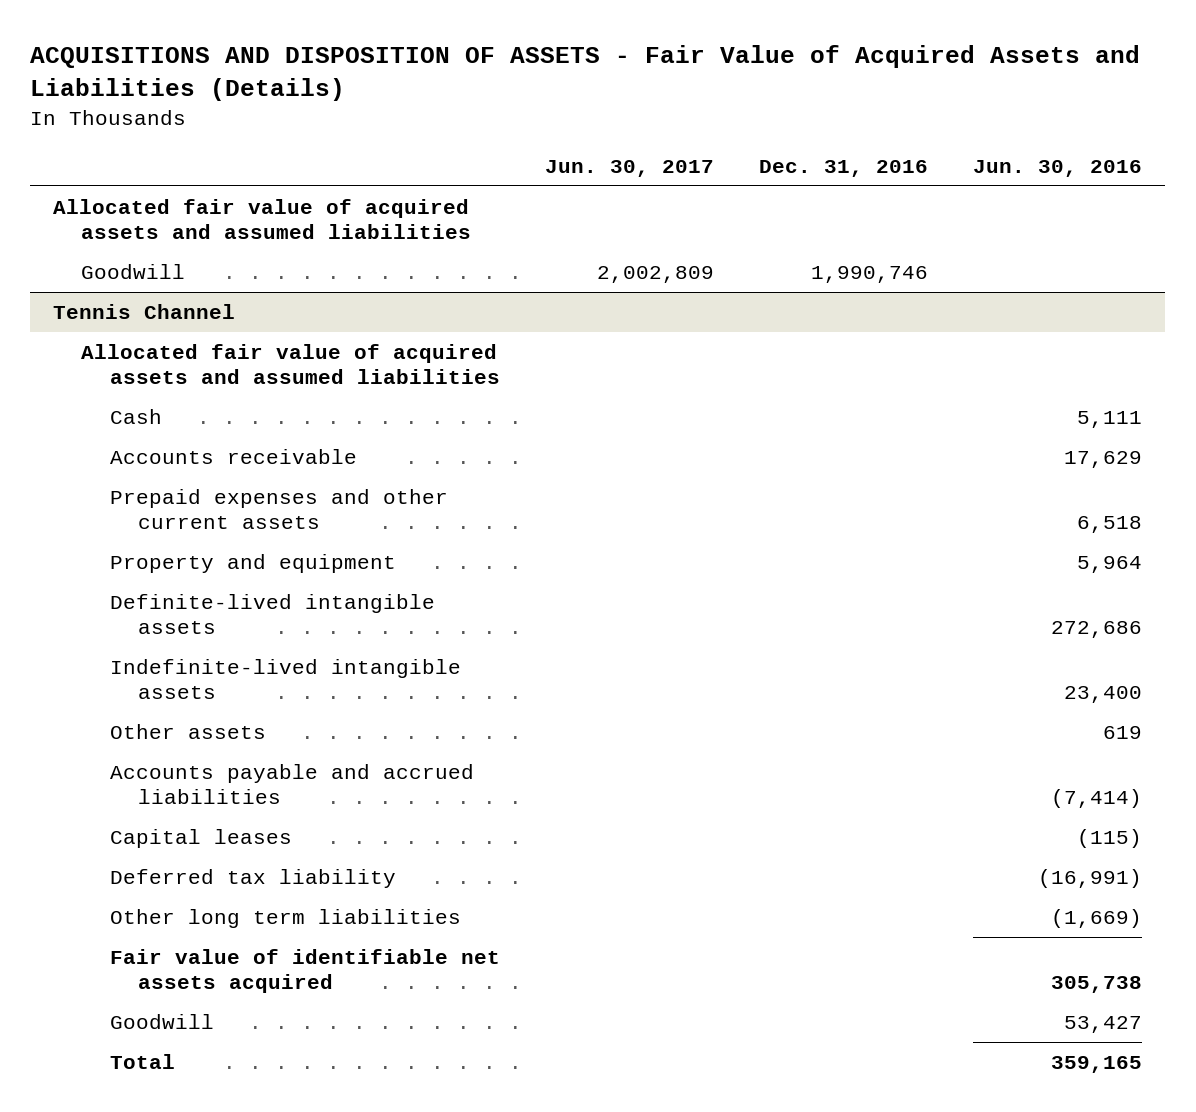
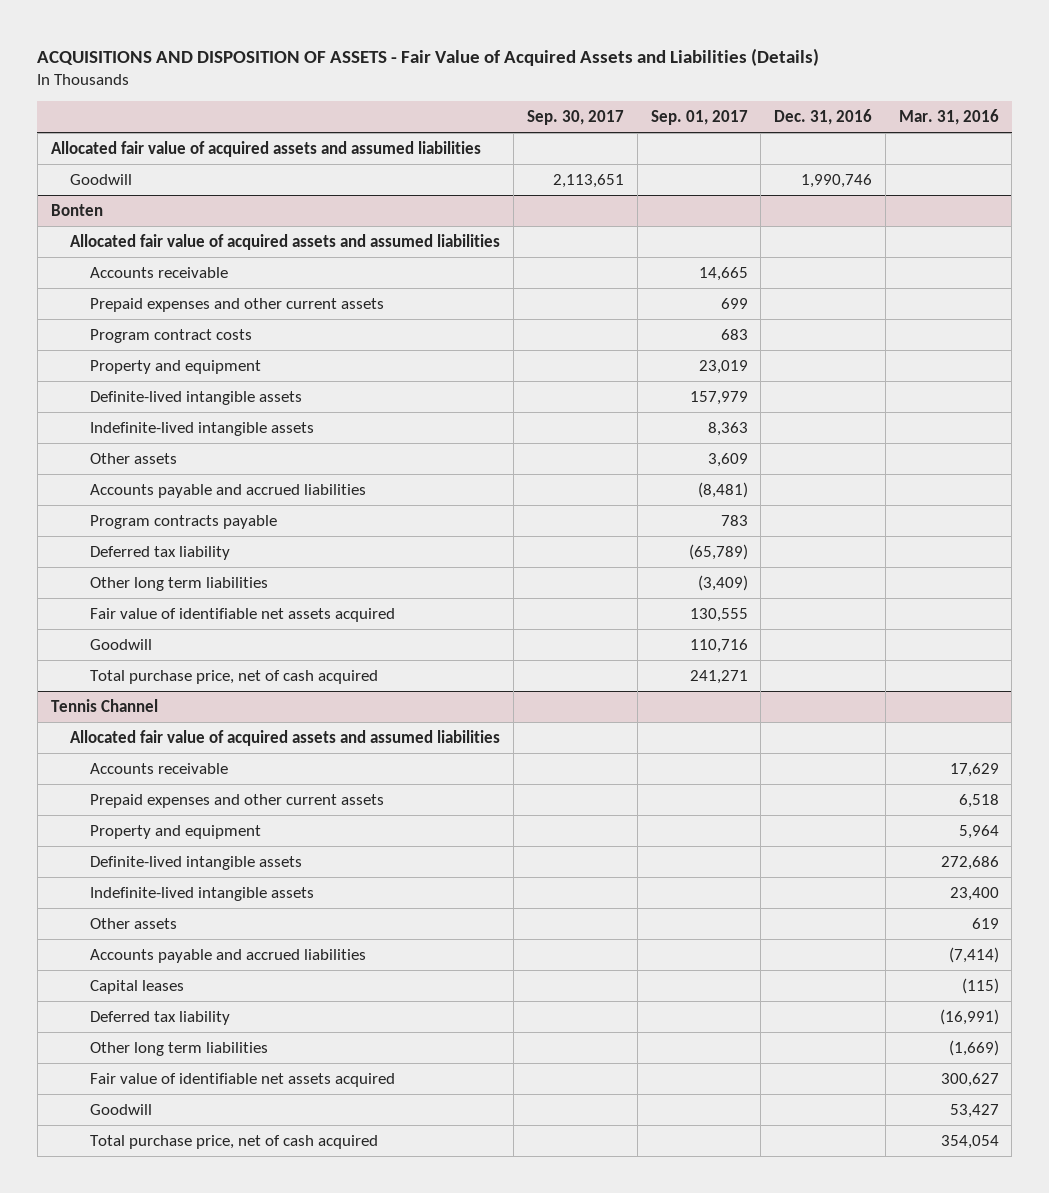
[545,159,715,177] Jun. 30, 2017 -> none
[973,159,1143,177] Jun. 30, 2016 -> none
none -> [526,110,624,126] Sep. 30, 2017
none -> [650,110,748,126] Sep. 01, 2017
none -> [898,109,999,126] Mar. 31, 2016
none -> [50,203,103,216] Bonten
none -> [70,233,501,250] Allocated fair value of acquired assets and assumed liabilities
none -> [90,266,229,278] Accounts receivable
none -> [90,297,385,312] Prepaid expenses and other current assets
none -> [90,328,253,343] Program contract costs
none -> [90,359,262,374] Property and equipment
none -> [90,390,303,405] Definite-lived intangible assets
none -> [90,421,315,436] Indefinite-lived intangible assets
none -> [90,452,178,464] Other assets
none -> [90,483,367,498] Accounts payable and accrued liabilities
none -> [90,514,278,529] Program contracts payable
none -> [90,545,231,560] Deferred tax liability
none -> [90,576,269,591] Other long term liabilities
none -> [90,607,396,622] Fair value of identifiable net assets acquired
none -> [90,638,153,650] Goodwill
none -> [90,669,379,684] Total purchase price, net of cash acquired
[109,408,162,424] Cash -> none
[109,1053,175,1069] Total -> [90,1134,379,1149] Total purchase price, net of cash acquired

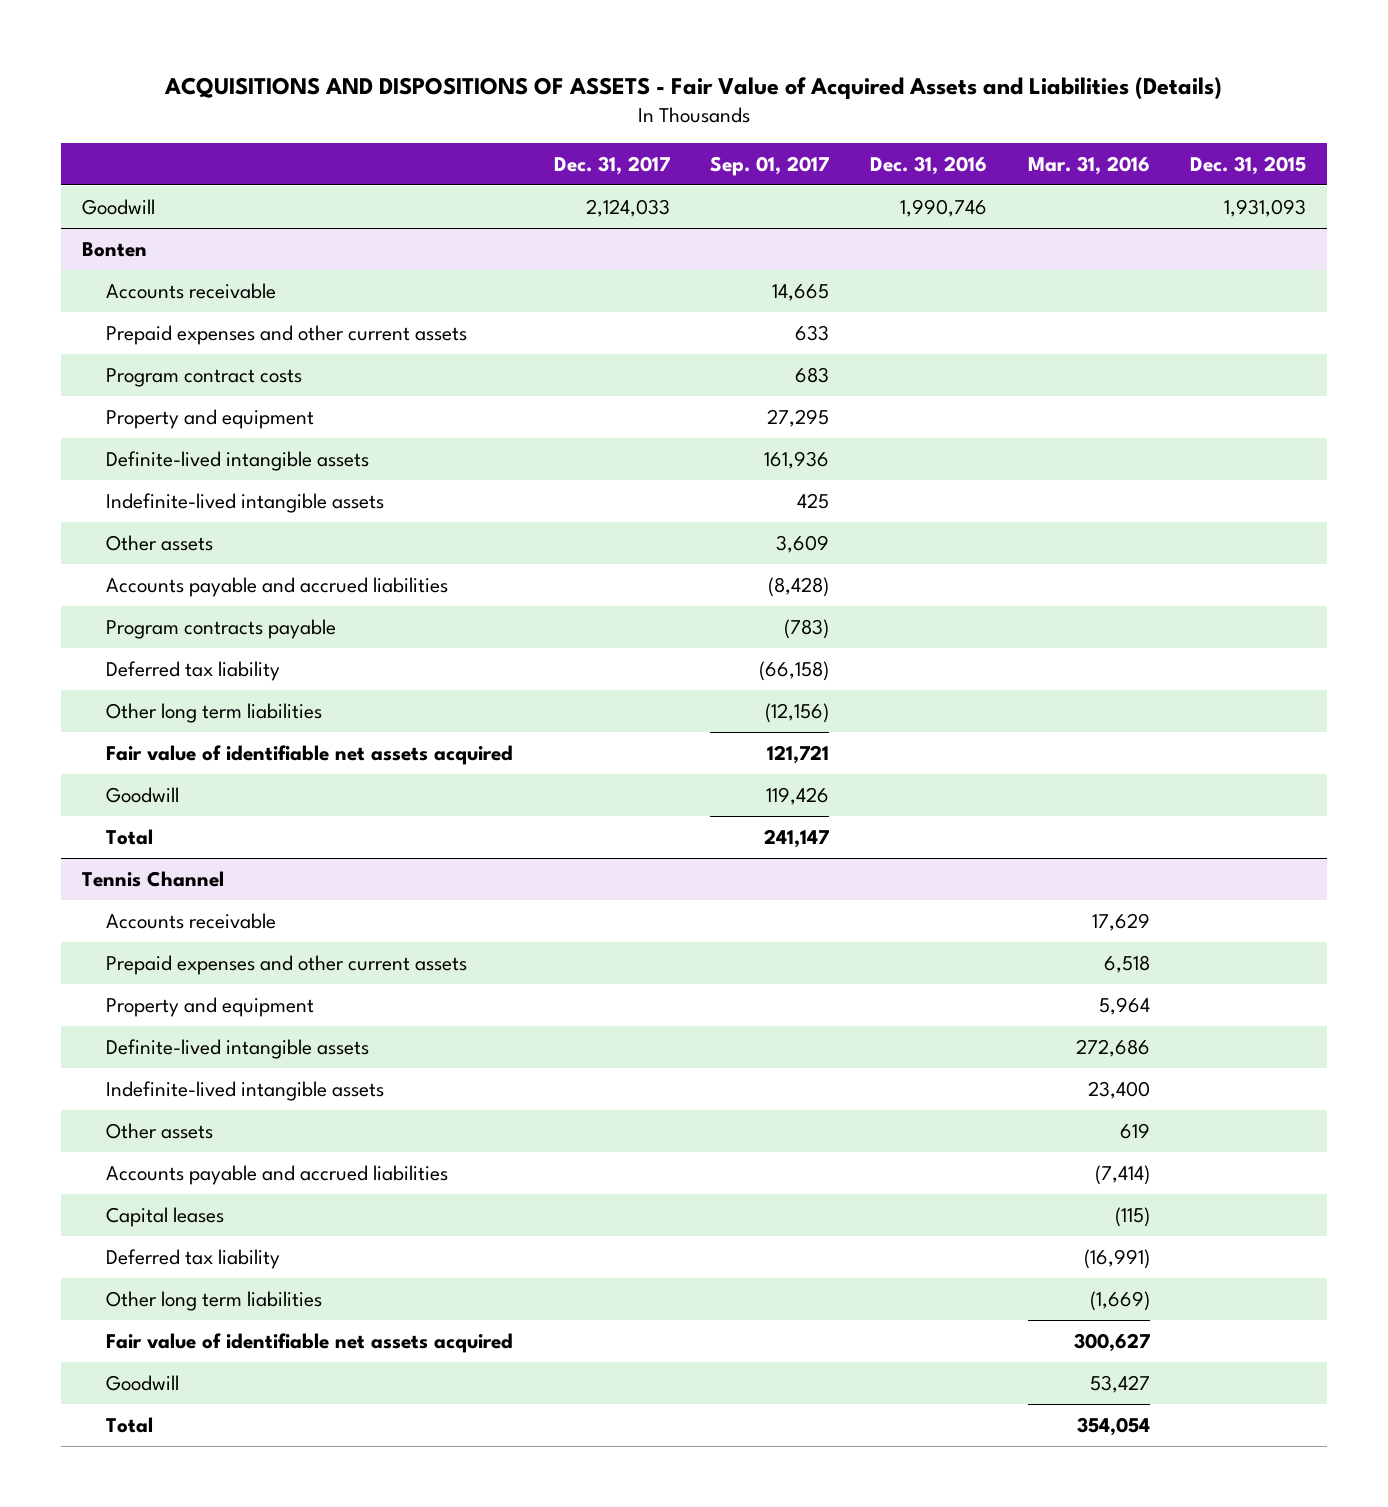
[37,47,820,66] ACQUISITIONS AND DISPOSITION OF ASSETS - Fair Value of Acquired Assets and Liabilities (Details) -> [163,76,1222,99] ACQUISITIONS AND DISPOSITIONS OF ASSETS - Fair Value of Acquired Assets and Liabilities (Details)
[526,110,624,126] Sep. 30, 2017 -> none
none -> [553,155,670,175] Dec. 31, 2017
none -> [1190,155,1307,175] Dec. 31, 2015
[50,140,481,157] Allocated fair value of acquired assets and assumed liabilities -> none
[70,233,501,250] Allocated fair value of acquired assets and assumed liabilities -> none
[720,297,748,309] 699 -> [795,324,830,341] 633
[698,359,748,374] 23,019 -> [767,408,830,427] 27,295
[689,390,748,405] 157,979 -> [764,450,830,469] 161,936
[707,421,748,436] 8,363 -> [797,492,830,509] 425
[90,669,379,684] Total purchase price, net of cash acquired -> none
[697,481,748,498] (8,481) -> [768,576,830,597] (8,428)
[720,514,748,526] 783 -> [784,618,830,639] (783)
[688,543,748,560] (65,789) -> [759,660,830,681] (66,158)
[697,574,748,591] (3,409) -> [765,702,830,723] (12,156)
[689,607,748,622] 130,555 -> [767,744,830,764] 121,721
[689,638,748,653] 110,716 -> [766,786,830,805] 119,426
none -> [106,828,154,845] Total
[70,729,501,746] Allocated fair value of acquired assets and assumed liabilities -> none
[90,1134,379,1149] Total purchase price, net of cash acquired -> [106,1416,154,1433] Total

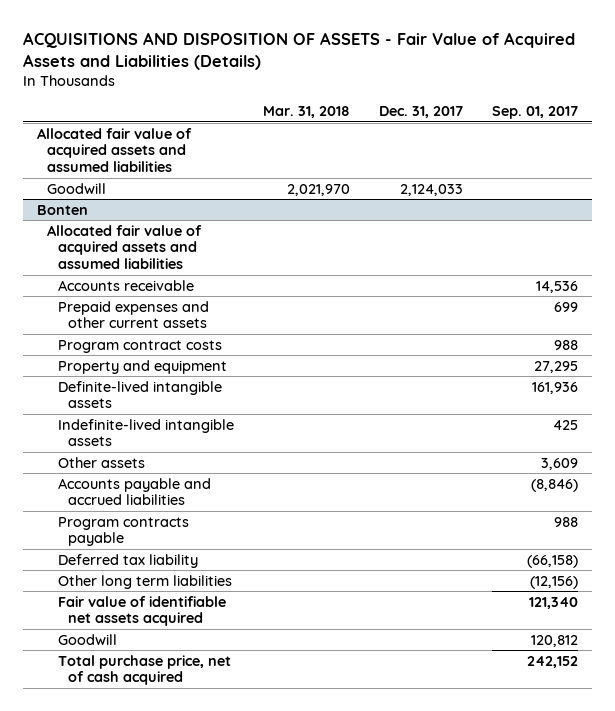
[163,76,1222,99] ACQUISITIONS AND DISPOSITIONS OF ASSETS - Fair Value of Acquired Assets and Liabilities (Details) -> [22,31,575,71] ACQUISITIONS AND DISPOSITION OF ASSETS - Fair Value of Acquired Assets and Liabilities (Details)
[869,155,987,175] Dec. 31, 2016 -> none
[1027,155,1150,175] Mar. 31, 2016 -> none
[1190,155,1307,175] Dec. 31, 2015 -> none
none -> [262,106,350,119] Mar. 31, 2018
none -> [37,127,193,173] Allocated fair value of acquired assets and assumed liabilities
none -> [47,224,203,270] Allocated fair value of acquired assets and assumed liabilities
[772,283,830,301] 14,665 -> [535,280,578,293] 14,536
[795,324,830,341] 633 -> [553,301,578,312] 699
[795,366,830,383] 683 -> [553,339,578,350] 988
[768,576,830,597] (8,428) -> [530,478,578,492] (8,846)
[784,618,830,639] (783) -> [553,516,578,527] 988
[106,828,154,845] Total -> none
[81,870,224,887] Tennis Channel -> none
[106,912,277,929] Accounts receivable -> none
[106,954,468,975] Prepaid expenses and other current assets -> none
[106,996,315,1017] Property and equipment -> none
[106,1038,370,1059] Definite-lived intangible assets -> none
[106,1080,385,1101] Indefinite-lived intangible assets -> none
[106,1122,214,1139] Other assets -> none
[106,1164,449,1185] Accounts payable and accrued liabilities -> none
[106,1206,225,1227] Capital leases -> none
[106,1248,281,1269] Deferred tax liability -> none
[106,1290,323,1311] Other long term liabilities -> none
[106,1332,514,1353] Fair value of identifiable net assets acquired -> none
[106,1374,180,1391] Goodwill -> none
[106,1416,154,1433] Total -> none
[767,744,830,764] 121,721 -> [528,596,578,609] 121,340
[766,786,830,805] 119,426 -> [530,634,578,647] 120,812
none -> [57,654,231,686] Total purchase price, net of cash acquired

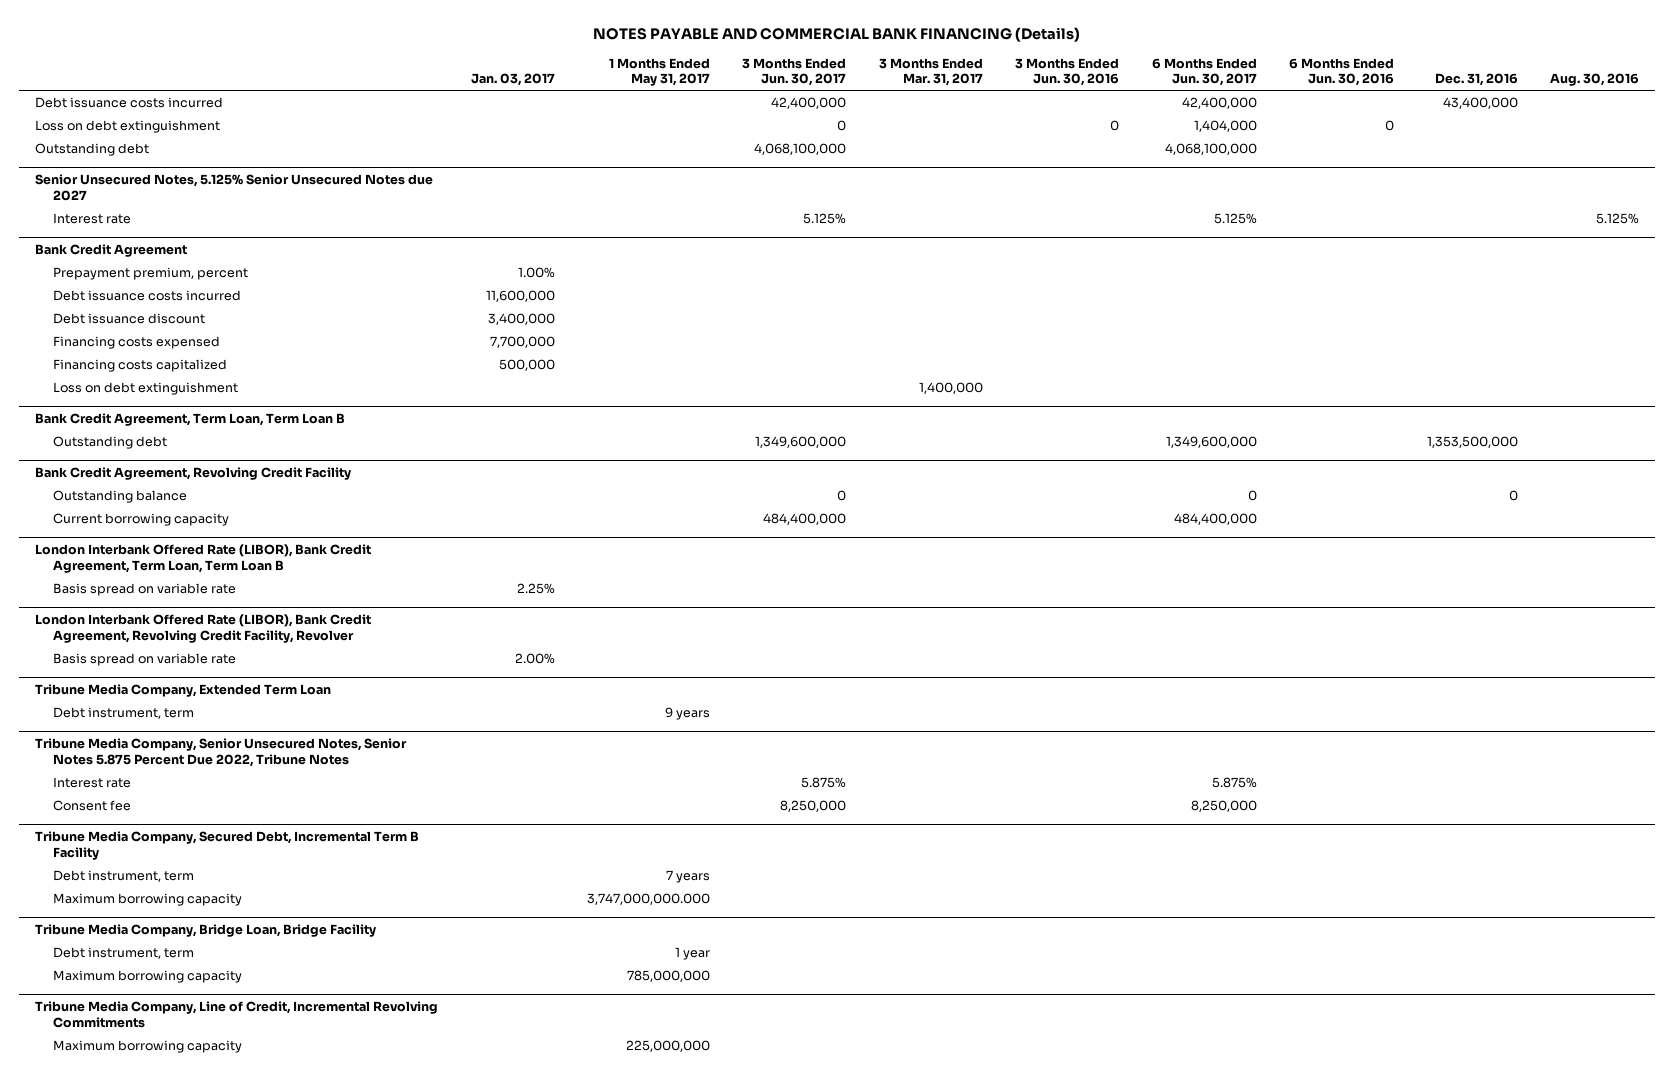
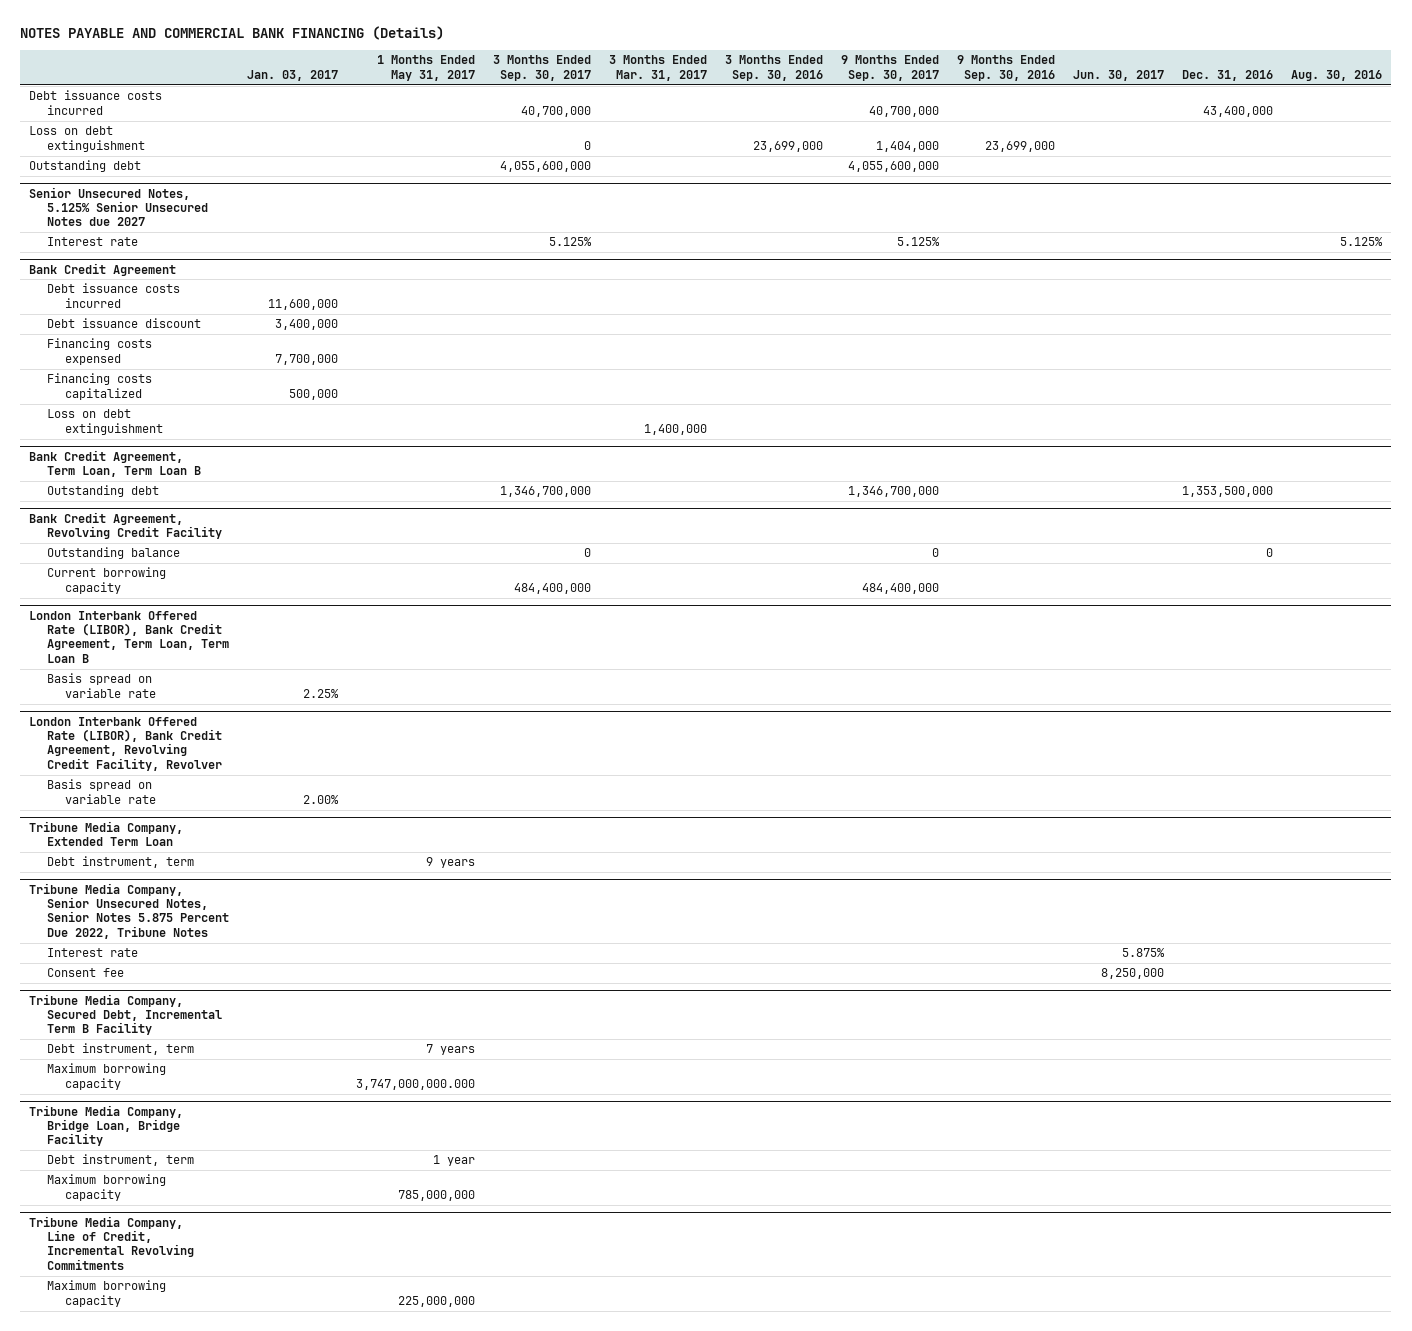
[742,57,847,87] 3 Months Ended Jun. 30, 2017 -> none
[1015,57,1120,87] 3 Months Ended Jun. 30, 2016 -> none
[1151,57,1257,87] 6 Months Ended Jun. 30, 2017 -> none
[1289,57,1395,87] 6 Months Ended Jun. 30, 2016 -> none
none -> [493,55,592,81] 3 Months Ended Sep. 30, 2017
none -> [725,55,824,81] 3 Months Ended Sep. 30, 2016
none -> [841,55,940,81] 9 Months Ended Sep. 30, 2017
none -> [957,55,1056,81] 9 Months Ended Sep. 30, 2016
none -> [1073,69,1165,81] Jun. 30, 2017
[52,267,248,281] Prepayment premium, percent -> none

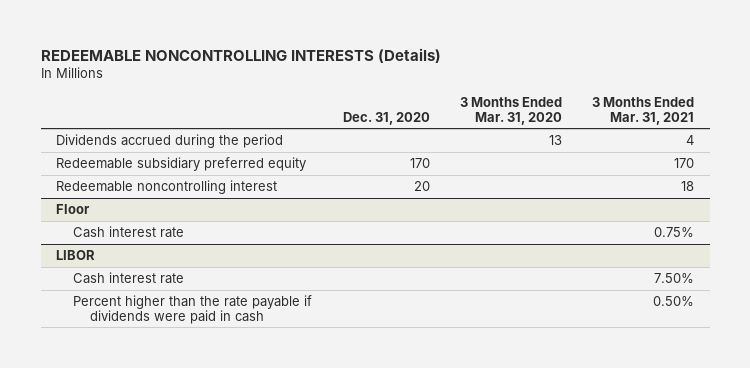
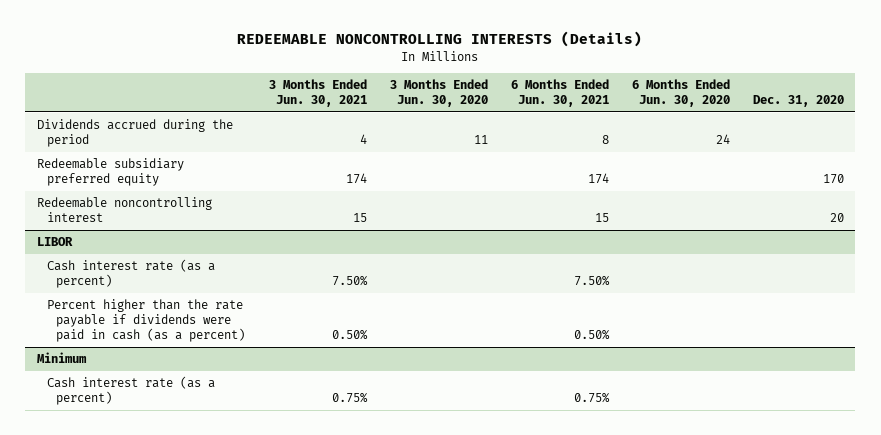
[460,96,563,125] 3 Months Ended Mar. 31, 2020 -> none
[592,96,695,125] 3 Months Ended Mar. 31, 2021 -> none
none -> [268,79,367,108] 3 Months Ended Jun. 30, 2021
none -> [389,79,488,108] 3 Months Ended Jun. 30, 2020
none -> [510,79,609,108] 6 Months Ended Jun. 30, 2021
none -> [631,79,730,108] 6 Months Ended Jun. 30, 2020
[55,203,90,214] Floor -> none
[73,225,185,238] Cash interest rate -> none
[73,271,185,284] Cash interest rate -> [46,259,215,289] Cash interest rate (as a percent)
[73,294,313,324] Percent higher than the rate payable if dividends were paid in cash -> [46,299,246,342] Percent higher than the rate payable if dividends were paid in cash (as a percent)
none -> [37,352,88,364] Minimum
none -> [46,376,215,406] Cash interest rate (as a percent)

